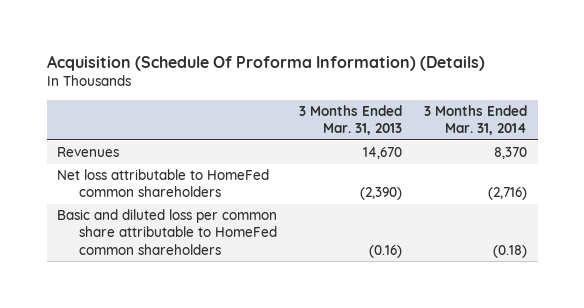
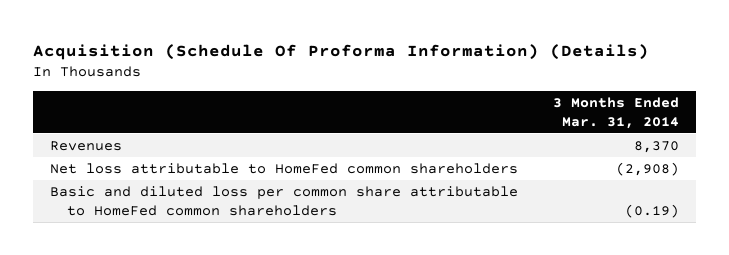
[299,105,403,136] 3 Months Ended Mar. 31, 2013 -> none
[487,187,527,201] (2,716) -> [615,161,679,176] (2,908)
[492,244,527,258] (0.18) -> [624,203,679,218] (0.19)

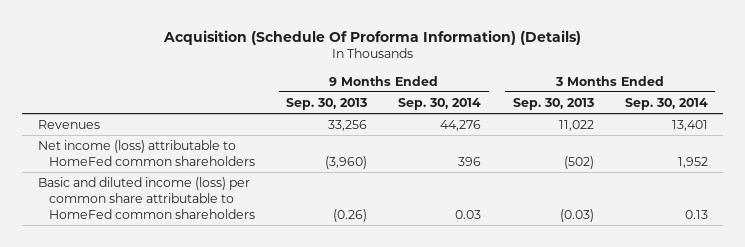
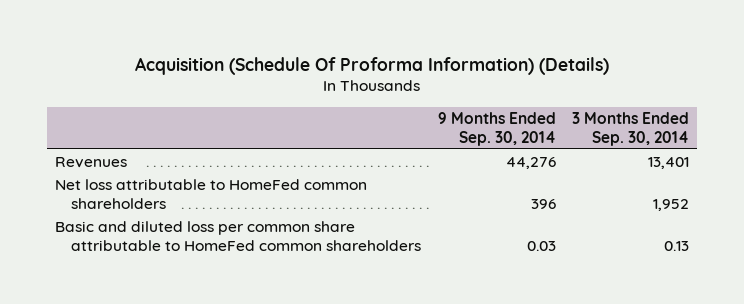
[286,97,368,110] Sep. 30, 2013 -> none
[512,97,594,110] Sep. 30, 2013 -> none
[37,139,256,166] Net income (loss) attributable to HomeFed common shareholders -> [55,178,368,209] Net loss attributable to HomeFed common shareholders
[37,176,256,219] Basic and diluted income (loss) per common share attributable to HomeFed common shareholders -> [55,220,422,251] Basic and diluted loss per common share attributable to HomeFed common shareholders

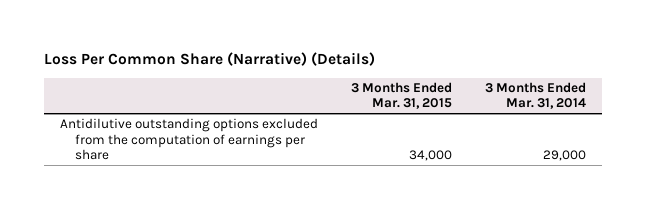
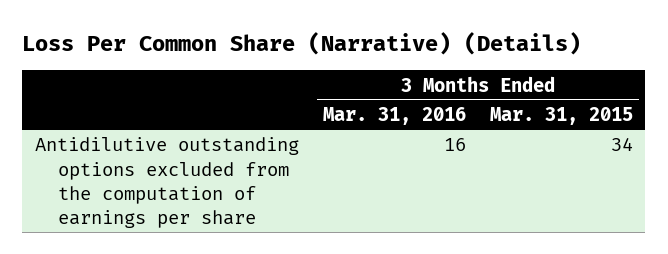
[484,81,586,110] 3 Months Ended Mar. 31, 2014 -> none
none -> [322,107,466,126] Mar. 31, 2016
[409,149,453,161] 34,000 -> [611,137,634,152] 34

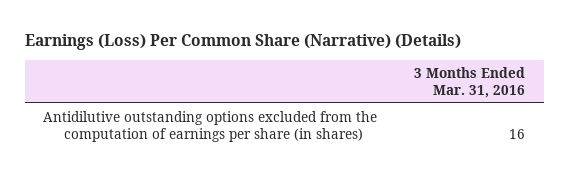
[22,32,582,56] Loss Per Common Share (Narrative) (Details) -> [25,34,462,51] Earnings (Loss) Per Common Share (Narrative) (Details)
[490,107,634,126] Mar. 31, 2015 -> none
[34,137,299,229] Antidilutive outstanding options excluded from the computation of earnings per share -> [43,111,378,142] Antidilutive outstanding options excluded from the computation of earnings per share (in shares)

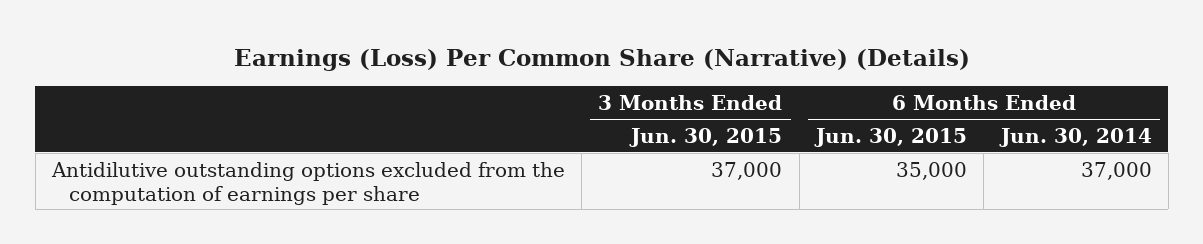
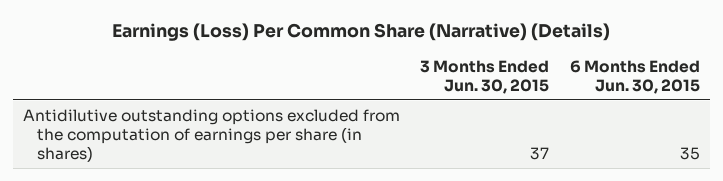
[998,127,1152,147] Jun. 30, 2014 -> none
[50,161,565,205] Antidilutive outstanding options excluded from the computation of earnings per share -> [23,108,401,162] Antidilutive outstanding options excluded from the computation of earnings per share (in shares)
[711,161,783,180] 37,000 -> [530,146,550,160] 37
[896,161,968,180] 35,000 -> [679,146,700,160] 35

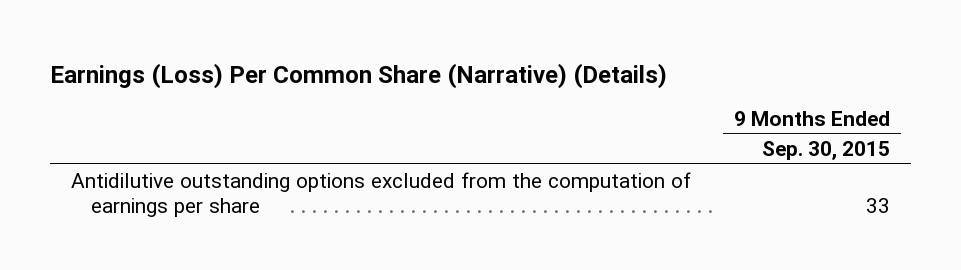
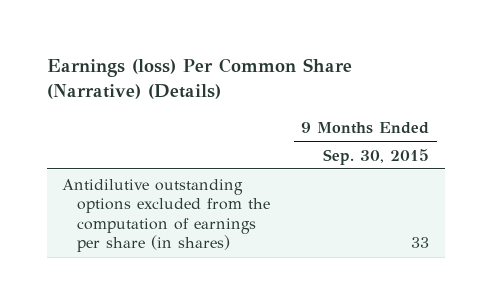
[50,62,668,89] Earnings (Loss) Per Common Share (Narrative) (Details) -> [46,57,352,100] Earnings (loss) Per Common Share (Narrative) (Details)
[71,171,692,217] Antidilutive outstanding options excluded from the computation of earnings per share -> [62,178,271,253] Antidilutive outstanding options excluded from the computation of earnings per share (in shares)

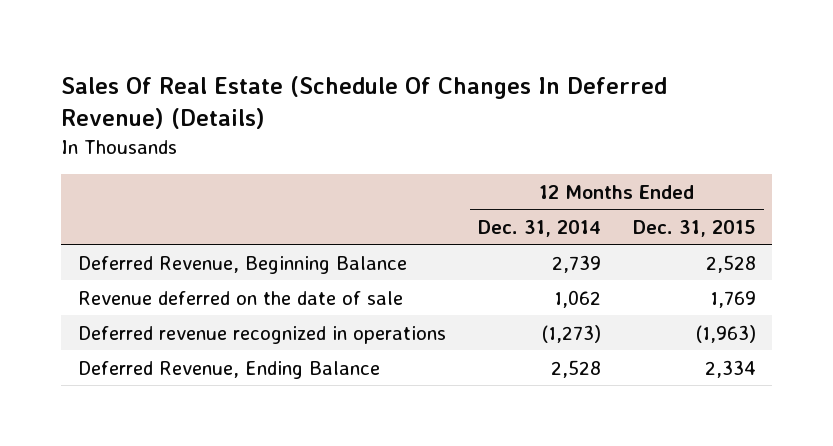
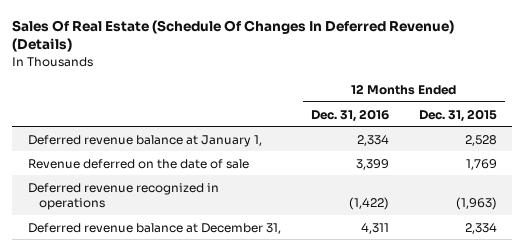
[477,219,601,237] Dec. 31, 2014 -> none
none -> [310,108,389,122] Dec. 31, 2016
[77,255,407,274] Deferred Revenue, Beginning Balance -> [27,134,262,147] Deferred revenue balance at January 1,
[77,360,380,379] Deferred Revenue, Ending Balance -> [27,222,281,234] Deferred revenue balance at December 31,

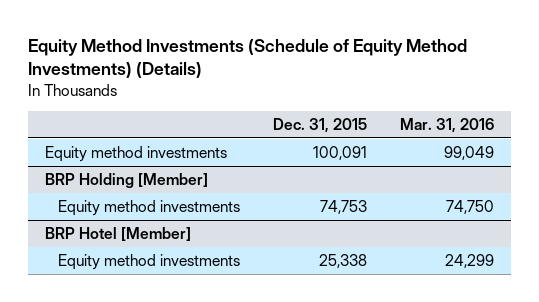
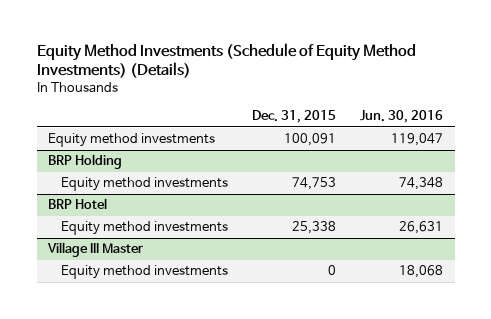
[400,118,495,134] Mar. 31, 2016 -> none
none -> [359,110,443,124] Jun. 30, 2016
[44,172,208,188] BRP Holding [Member] -> [48,154,123,170] BRP Holding
[44,226,191,241] BRP Hotel [Member] -> [48,198,108,210] BRP Hotel
none -> [47,242,144,258] Village III Master
none -> [61,265,229,280] Equity method investments

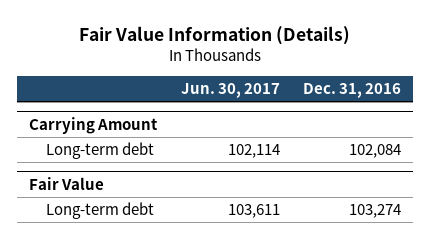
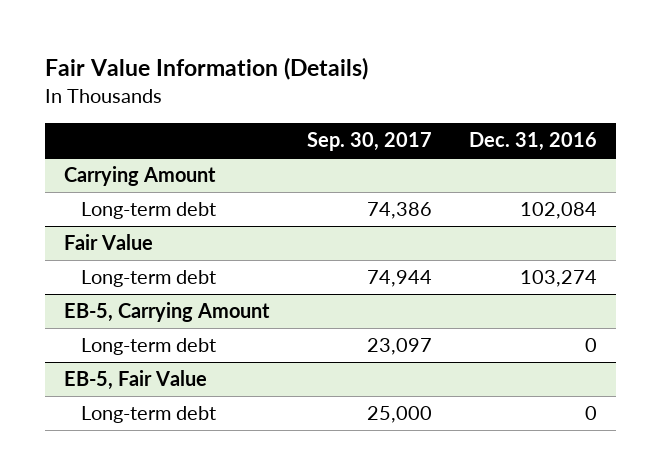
[180,83,280,99] Jun. 30, 2017 -> none
none -> [306,132,432,152] Sep. 30, 2017
none -> [63,302,270,323] EB-5, Carrying Amount
none -> [81,338,217,356] Long-term debt
none -> [63,370,207,391] EB-5, Fair Value
none -> [81,406,217,424] Long-term debt

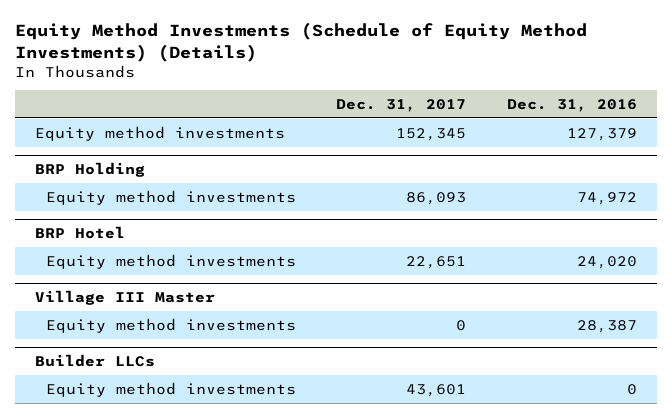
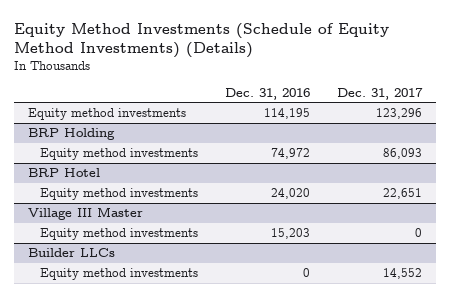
[396,127,467,141] 152,345 -> [376,108,423,120] 123,296
[566,127,637,141] 127,379 -> [264,108,311,120] 114,195
[576,319,637,333] 28,387 -> [271,228,311,240] 15,203
[406,383,467,397] 43,601 -> [383,268,423,280] 14,552

